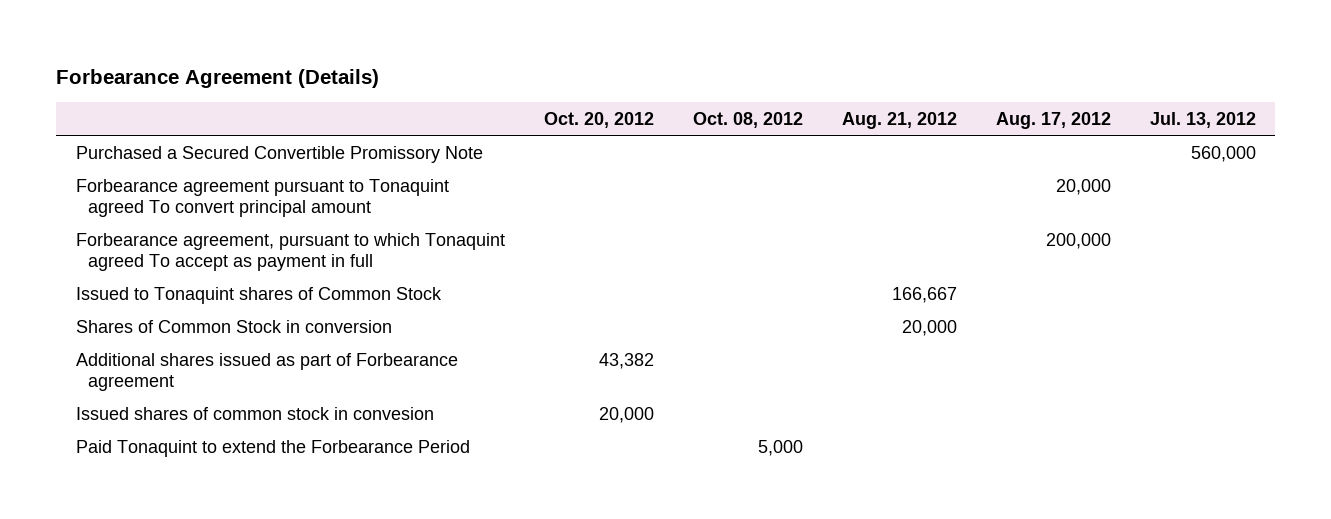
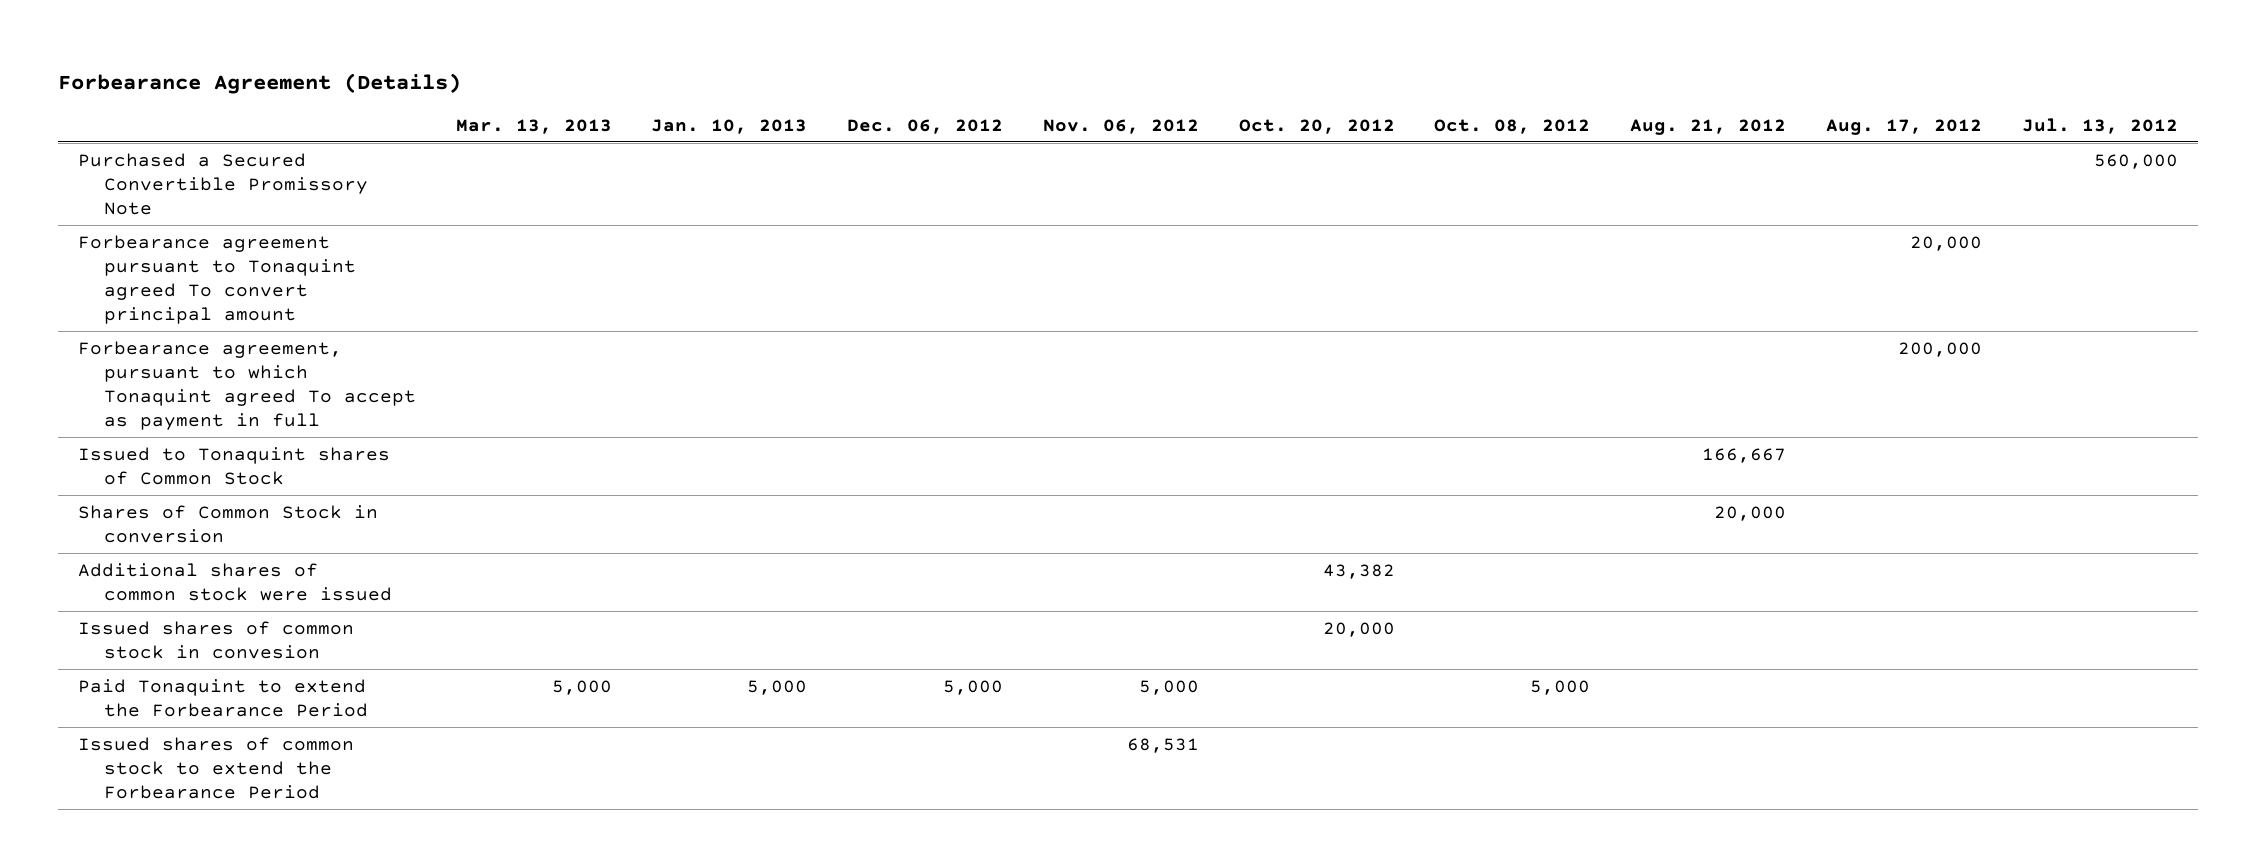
none -> [455,118,612,134] Mar. 13, 2013
none -> [651,118,808,134] Jan. 10, 2013
none -> [847,118,1004,134] Dec. 06, 2012
none -> [1042,118,1199,134] Nov. 06, 2012
[75,352,458,391] Additional shares issued as part of Forbearance agreement -> [78,562,392,601] Additional shares of common stock were issued
none -> [78,736,355,799] Issued shares of common stock to extend the Forbearance Period

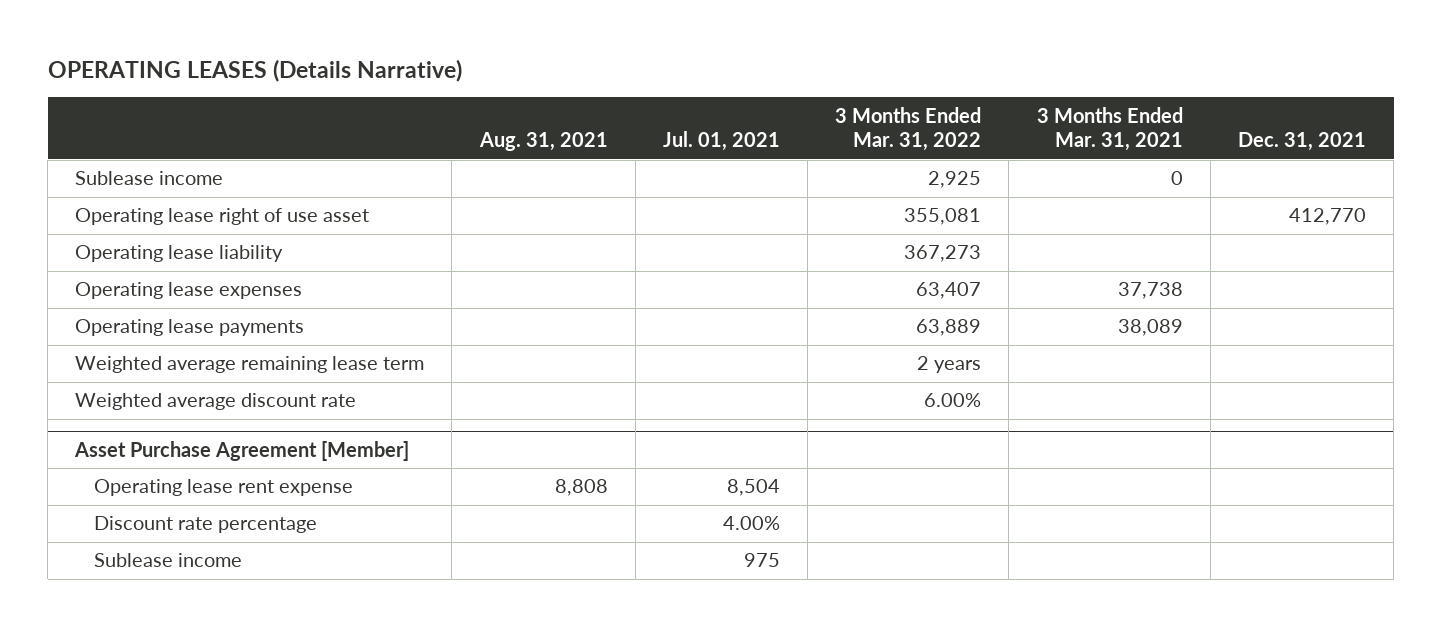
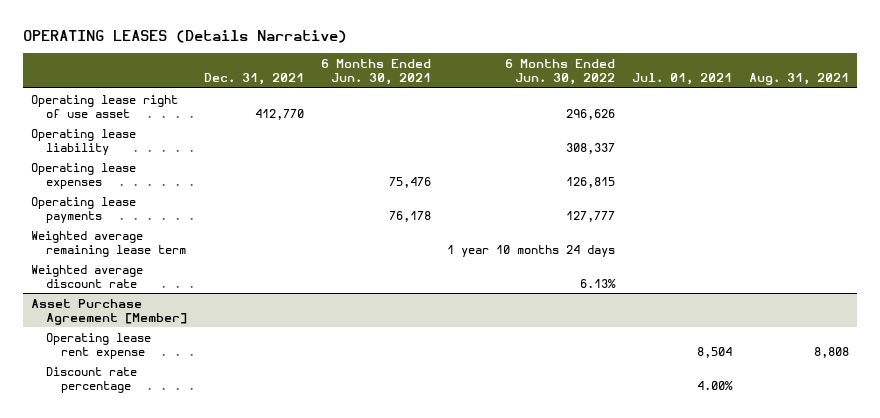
[835,106,982,152] 3 Months Ended Mar. 31, 2022 -> none
[1036,106,1183,152] 3 Months Ended Mar. 31, 2021 -> none
none -> [320,59,431,86] 6 Months Ended Jun. 30, 2021
none -> [505,59,616,86] 6 Months Ended Jun. 30, 2022
[75,171,224,186] Sublease income -> none
[93,553,242,568] Sublease income -> none

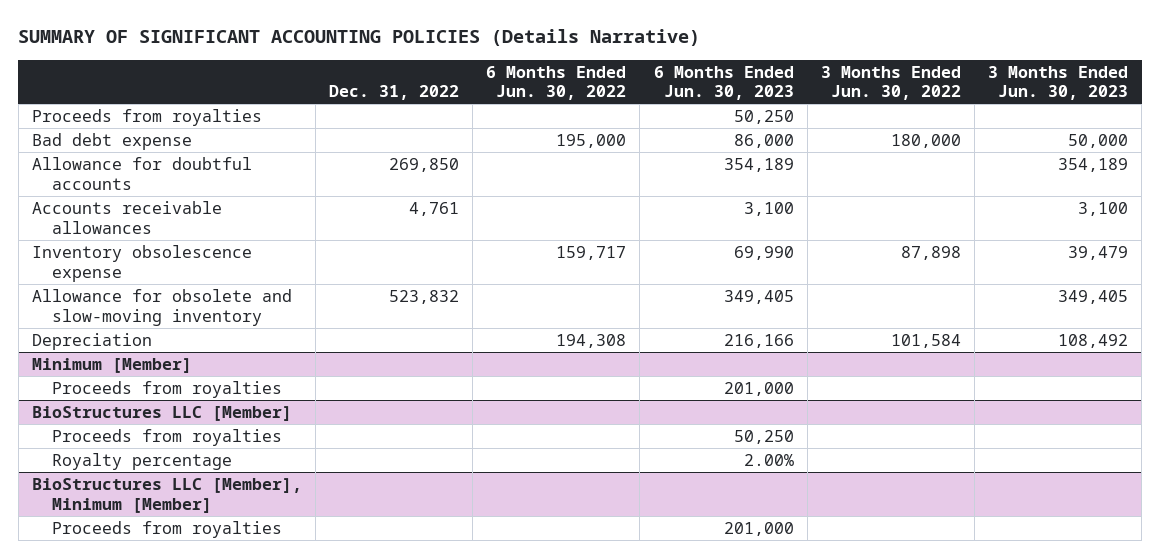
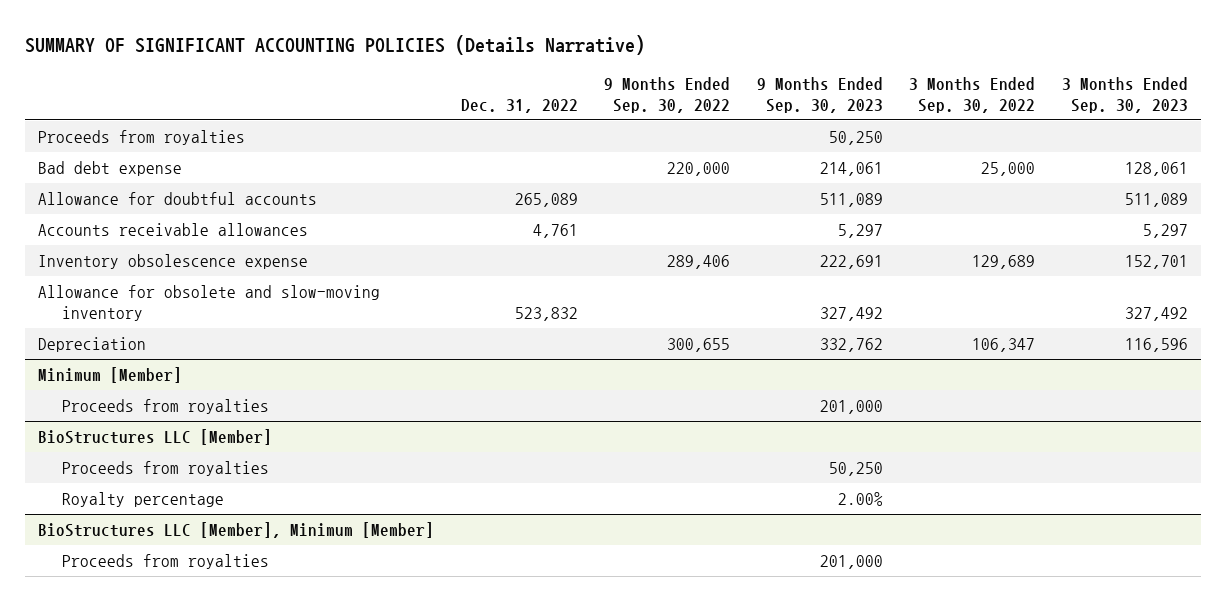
[486,65,627,101] 6 Months Ended Jun. 30, 2022 -> none
[653,65,794,101] 6 Months Ended Jun. 30, 2023 -> none
[820,65,961,101] 3 Months Ended Jun. 30, 2022 -> none
[988,65,1129,101] 3 Months Ended Jun. 30, 2023 -> none
none -> [604,77,731,113] 9 Months Ended Sep. 30, 2022
none -> [756,77,883,113] 9 Months Ended Sep. 30, 2023
none -> [909,77,1036,113] 3 Months Ended Sep. 30, 2022
none -> [1061,77,1188,113] 3 Months Ended Sep. 30, 2023
[389,157,460,172] 269,850 -> [514,192,578,207] 265,089

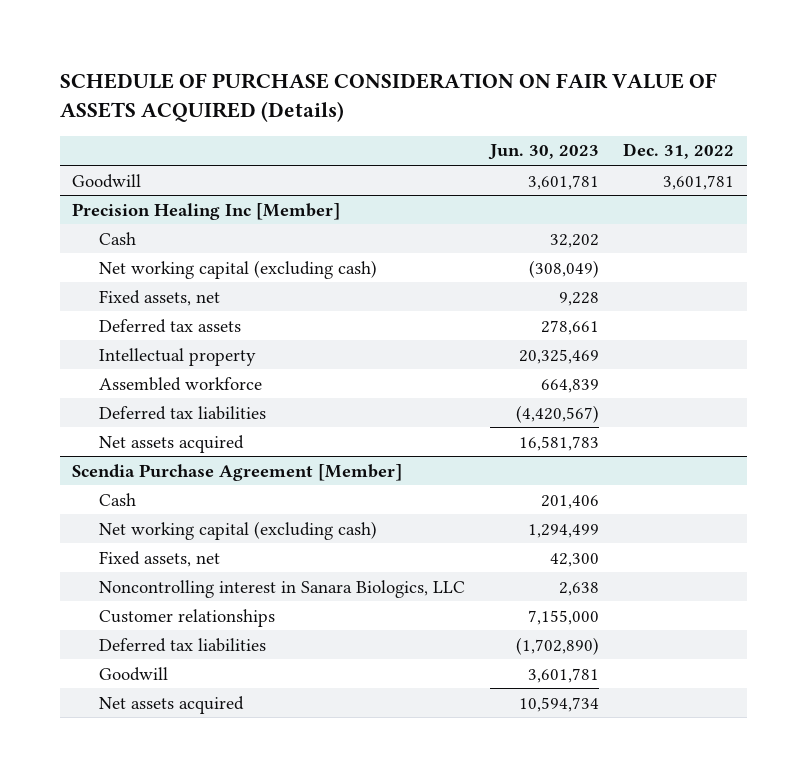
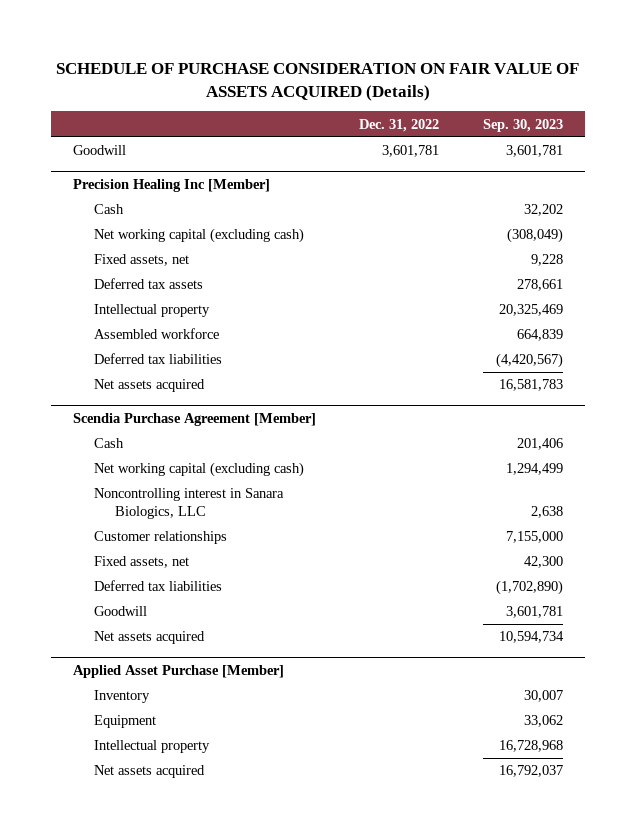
[487,144,599,161] Jun. 30, 2023 -> none
none -> [483,118,564,132] Sep. 30, 2023
[98,550,220,567] Fixed assets, net -> [93,556,189,569] Fixed assets, net
none -> [72,665,284,679] Applied Asset Purchase [Member]
none -> [93,690,150,704] Inventory
none -> [93,715,156,729] Equipment
none -> [93,740,210,754] Intellectual property
none -> [93,765,205,779] Net assets acquired

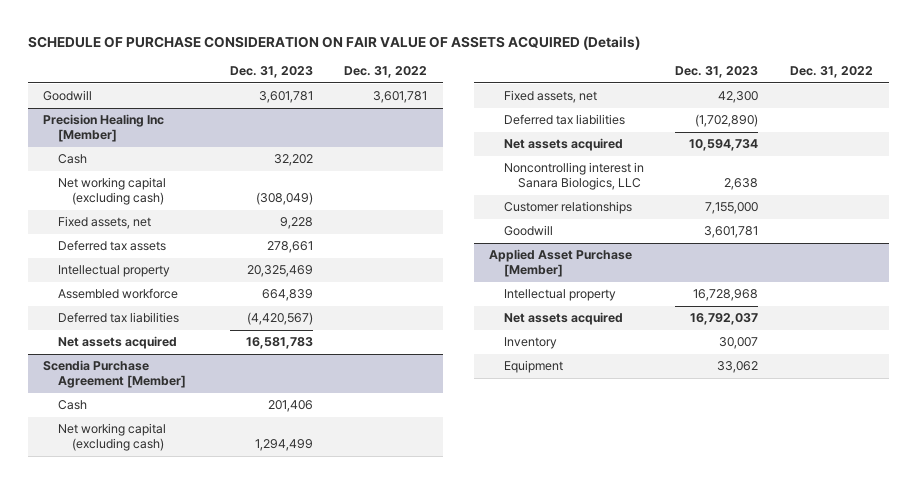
[483,118,564,132] Sep. 30, 2023 -> none
none -> [229,66,313,79] Dec. 31, 2023
[93,488,284,520] Noncontrolling interest in Sanara Biologics, LLC -> [503,162,644,191] Noncontrolling interest in Sanara Biologics, LLC
[93,531,227,545] Customer relationships -> [503,201,632,215] Customer relationships
[93,606,147,617] Goodwill -> [503,225,553,237] Goodwill
[93,690,150,704] Inventory -> [503,337,557,350] Inventory
[93,715,156,729] Equipment -> [503,360,563,374] Equipment

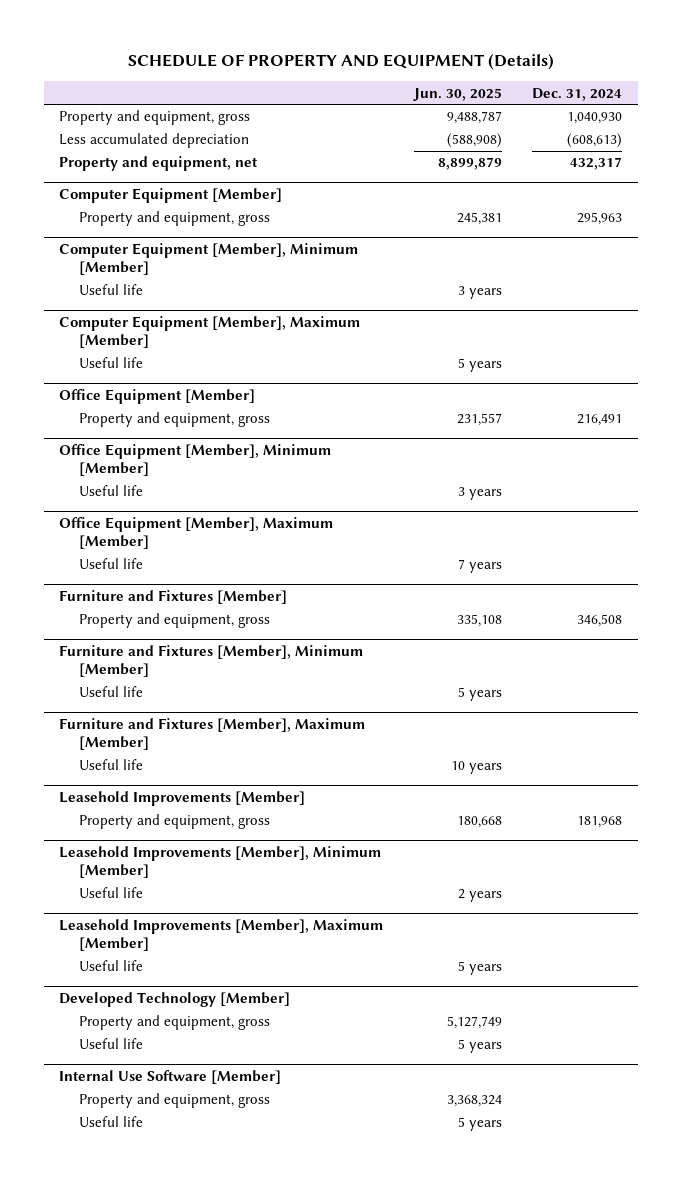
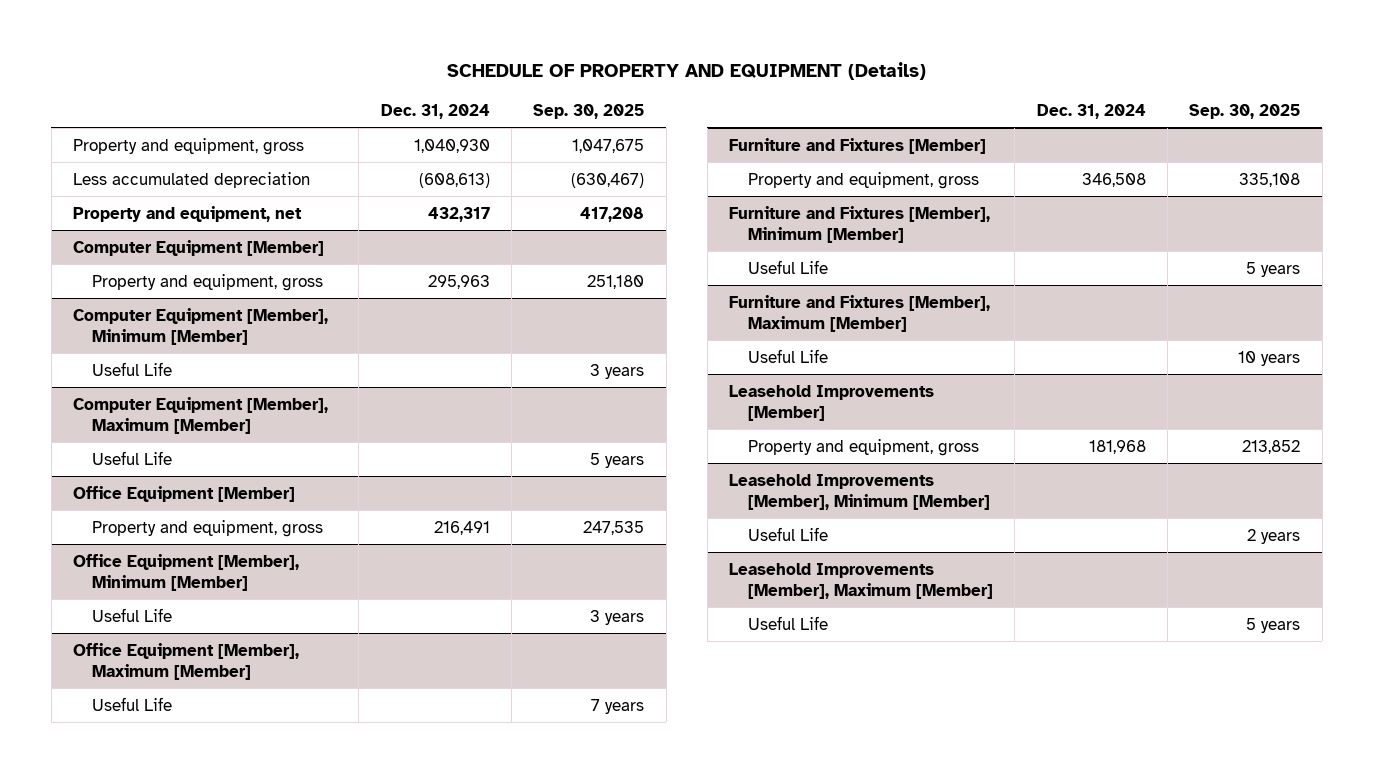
[412,87,502,101] Jun. 30, 2025 -> none
none -> [533,103,645,119] Sep. 30, 2025
[79,284,144,296] Useful life -> [91,361,172,376] Useful Life
[79,357,144,369] Useful life -> [91,450,172,465] Useful Life
[79,485,144,497] Useful life -> [91,607,172,622] Useful Life
[79,558,144,570] Useful life -> [91,696,172,711] Useful Life
[79,686,144,698] Useful life -> [747,259,828,274] Useful Life
[79,759,144,771] Useful life -> [747,348,828,363] Useful Life
[79,887,144,899] Useful life -> [747,526,828,541] Useful Life
[58,992,290,1008] Developed Technology [Member] -> none
[79,1015,271,1031] Property and equipment, gross -> none
[79,1038,144,1050] Useful life -> none
[58,1070,281,1085] Internal Use Software [Member] -> none
[79,1093,271,1109] Property and equipment, gross -> none
[79,1116,144,1128] Useful life -> none
[79,960,144,972] Useful life -> [747,615,828,630] Useful Life

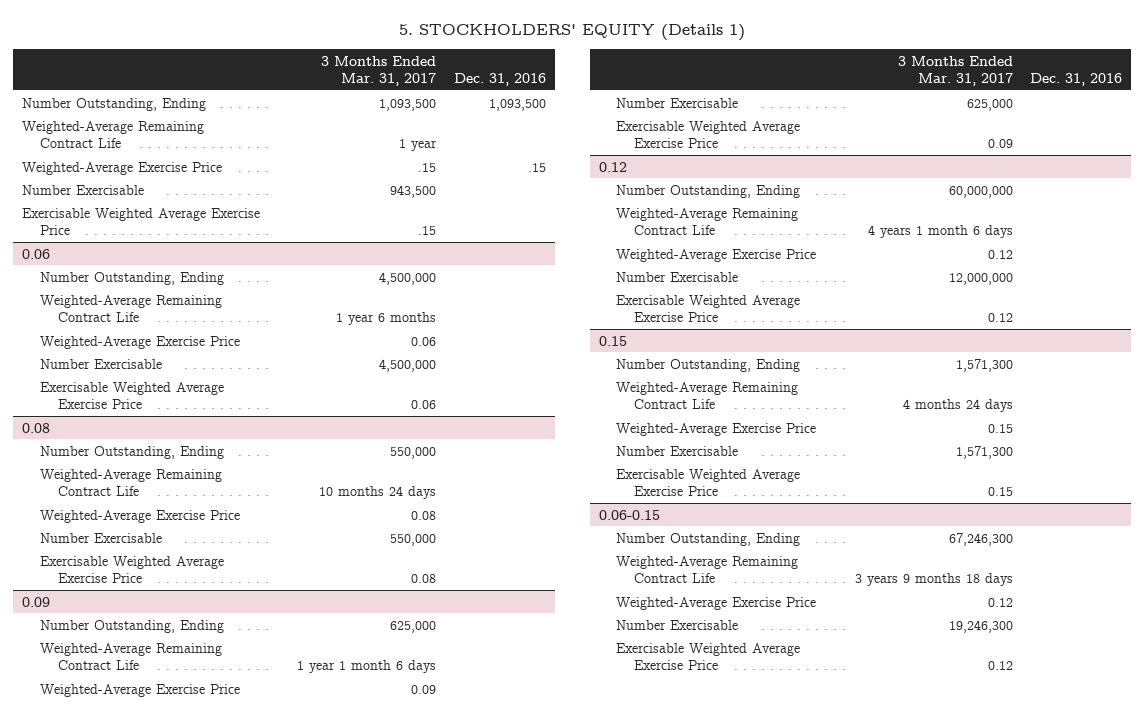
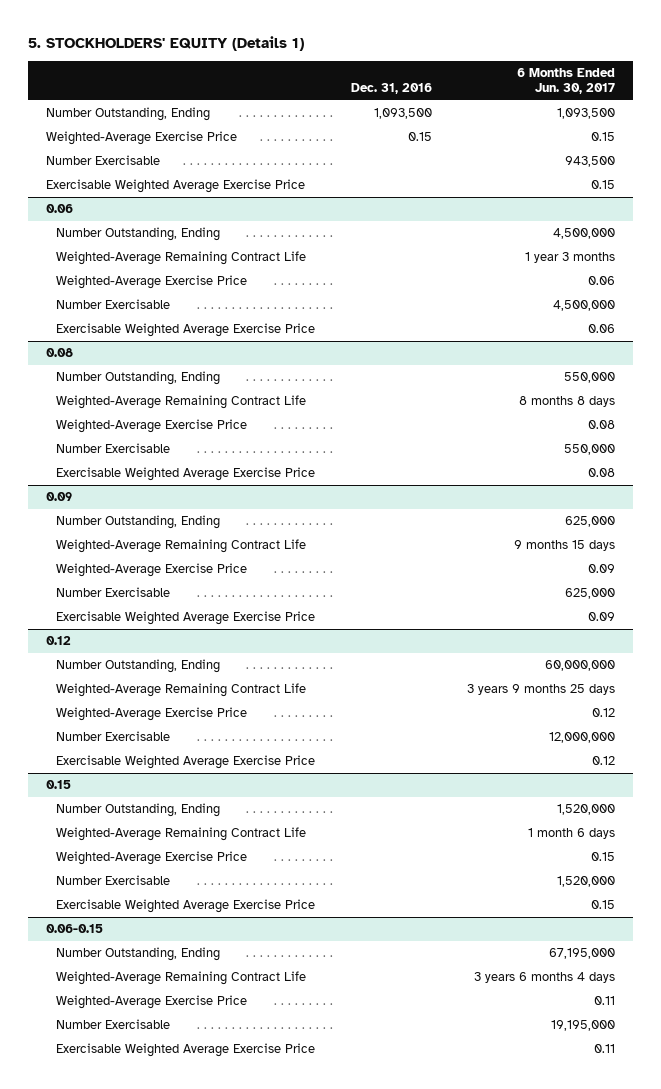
[321,55,437,86] 3 Months Ended Mar. 31, 2017 -> none
none -> [517,68,616,94] 6 Months Ended Jun. 30, 2017
[22,120,205,148] Weighted-Average Remaining Contract Life -> none
[528,162,547,172] .15 -> [407,132,432,142] 0.15

